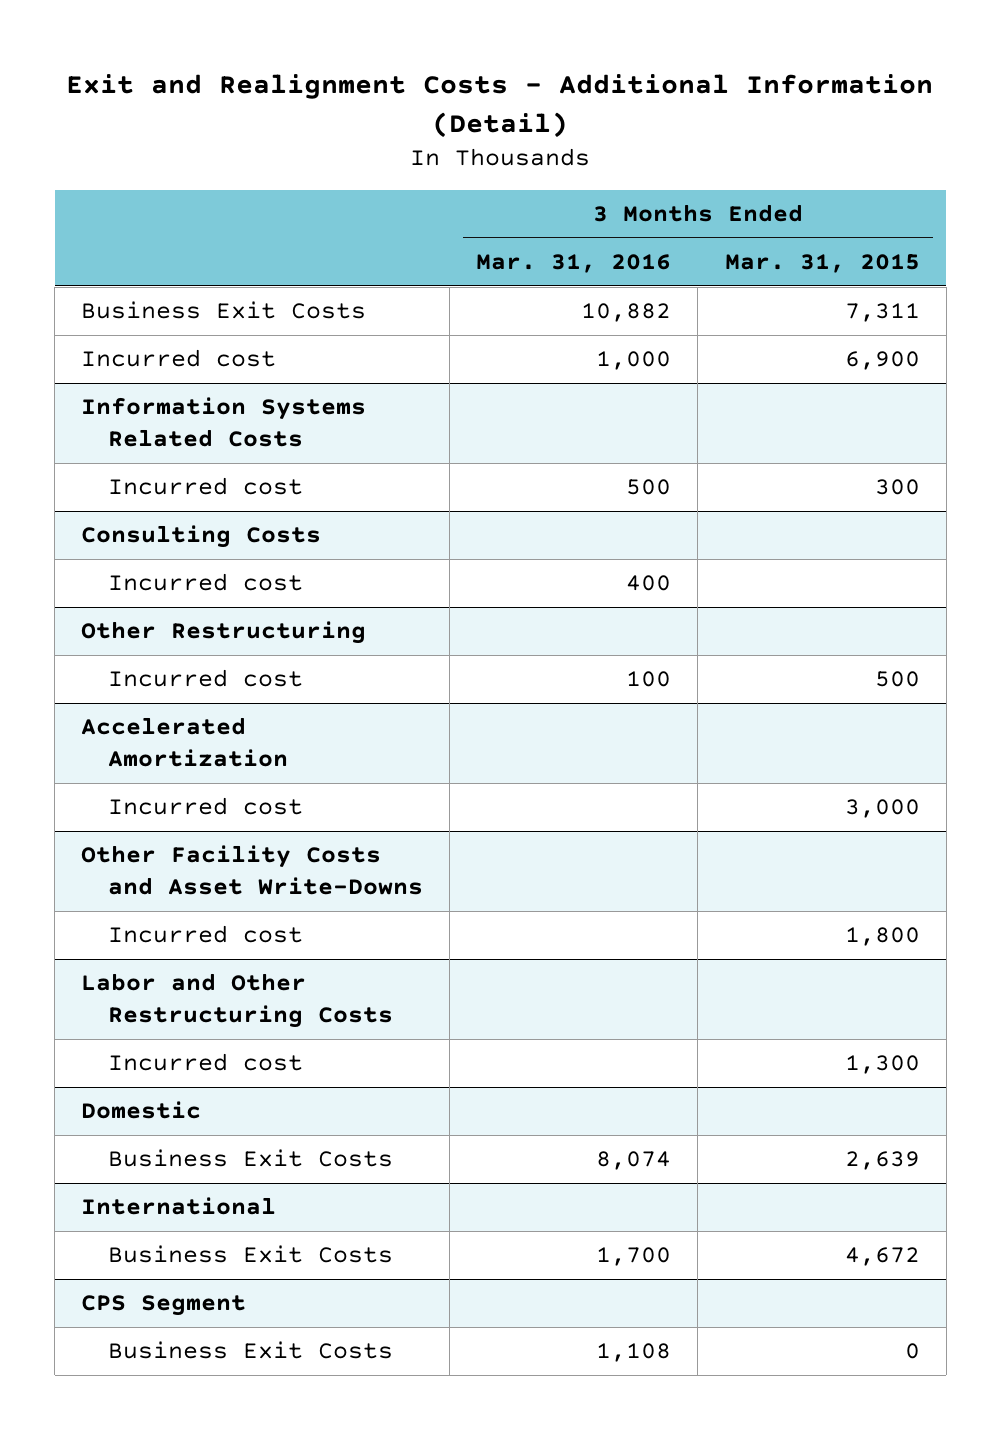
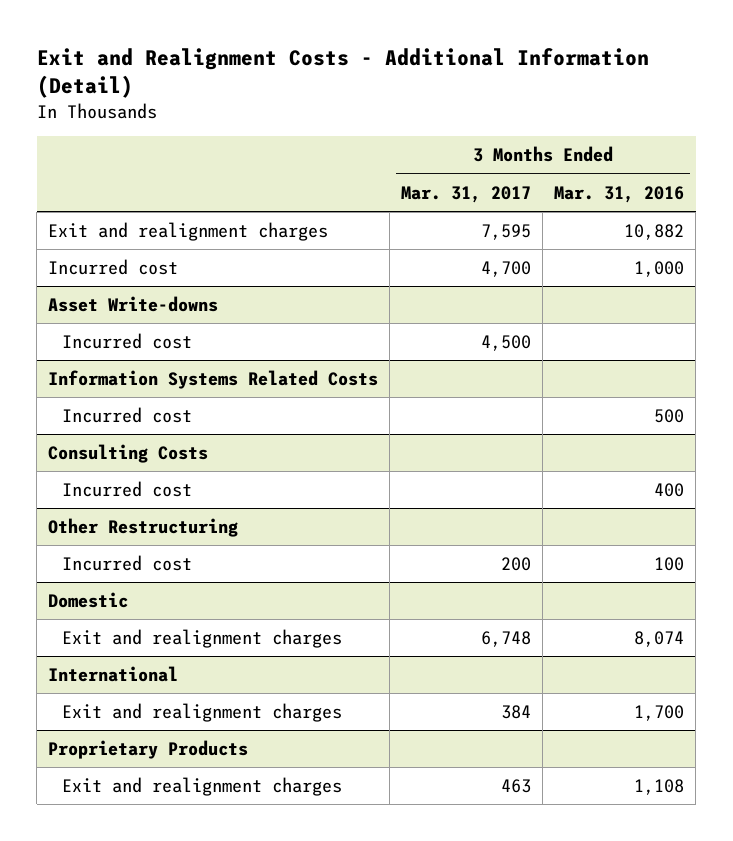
[724,254,920,274] Mar. 31, 2015 -> none
none -> [401,185,532,203] Mar. 31, 2017
[81,301,367,320] Business Exit Costs -> [48,222,329,242] Exit and realignment charges
none -> [48,296,219,313] Asset Write-downs
none -> [62,333,193,350] Incurred cost
[81,717,289,768] Accelerated Amortization -> none
[108,797,304,816] Incurred cost -> none
[81,845,424,896] Other Facility Costs and Asset Write-Downs -> none
[108,925,304,944] Incurred cost -> none
[81,973,394,1029] Labor and Other Restructuring Costs -> none
[108,1053,304,1072] Incurred cost -> none
[108,1149,394,1168] Business Exit Costs -> [62,629,343,649] Exit and realignment charges
[81,1295,247,1317] CPS Segment -> none
[108,1245,394,1264] Business Exit Costs -> [62,703,343,723] Exit and realignment charges
none -> [48,740,249,760] Proprietary Products
[108,1341,394,1360] Business Exit Costs -> [62,777,343,797] Exit and realignment charges

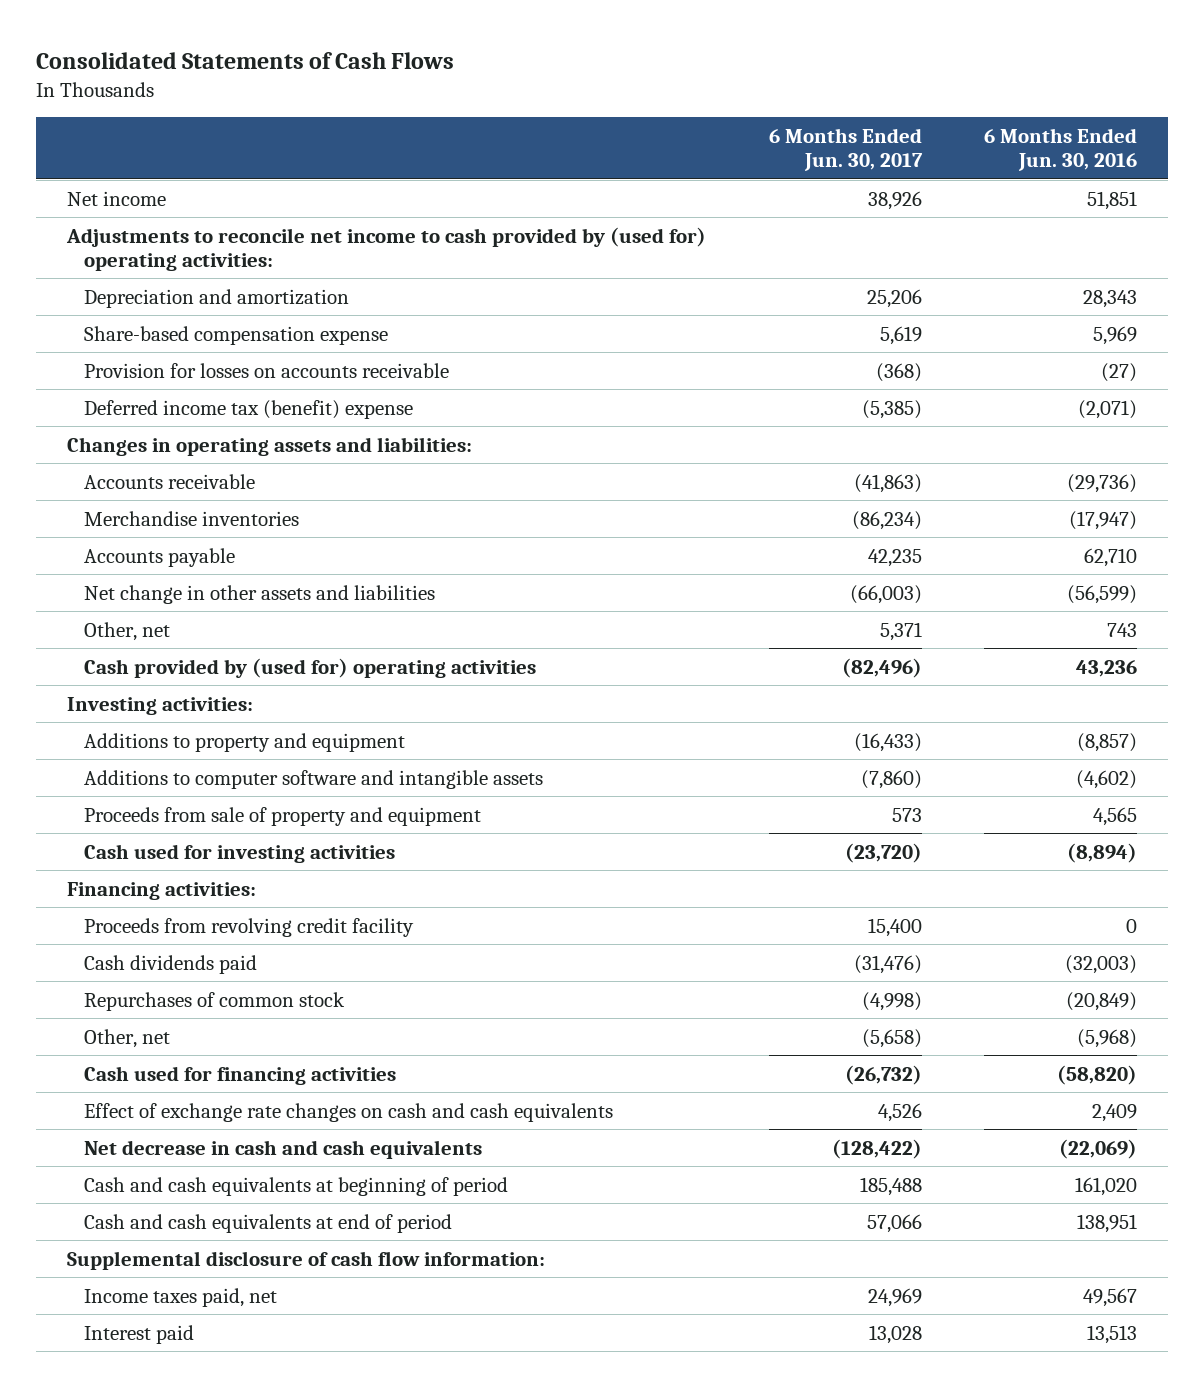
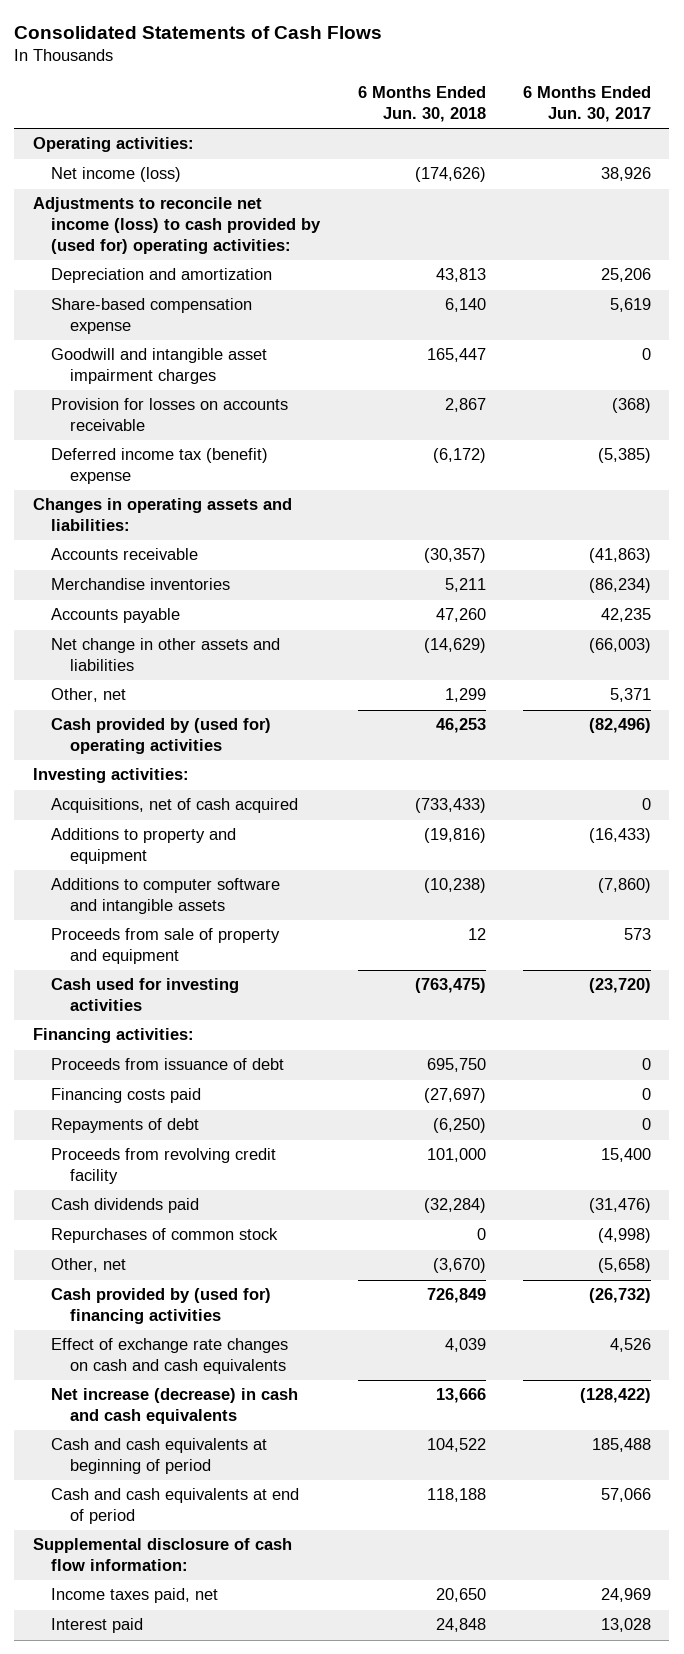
[983,128,1137,172] 6 Months Ended Jun. 30, 2016 -> none
none -> [357,86,486,123] 6 Months Ended Jun. 30, 2018
none -> [32,137,194,153] Operating activities:
[67,190,167,206] Net income -> [51,167,182,183] Net income (loss)
[66,226,707,271] Adjustments to reconcile net income to cash provided by (used for) operating activities: -> [32,197,322,255] Adjustments to reconcile net income (loss) to cash provided by (used for) operating activities:
none -> [51,348,268,385] Goodwill and intangible asset impairment charges
none -> [51,798,299,814] Acquisitions, net of cash acquired
none -> [51,1058,285,1071] Proceeds from issuance of debt
none -> [51,1088,202,1104] Financing costs paid
none -> [51,1118,200,1134] Repayments of debt
[84,1065,397,1085] Cash used for financing activities -> [51,1288,272,1325] Cash provided by (used for) financing activities
[84,1139,483,1159] Net decrease in cash and cash equivalents -> [51,1388,299,1425] Net increase (decrease) in cash and cash equivalents

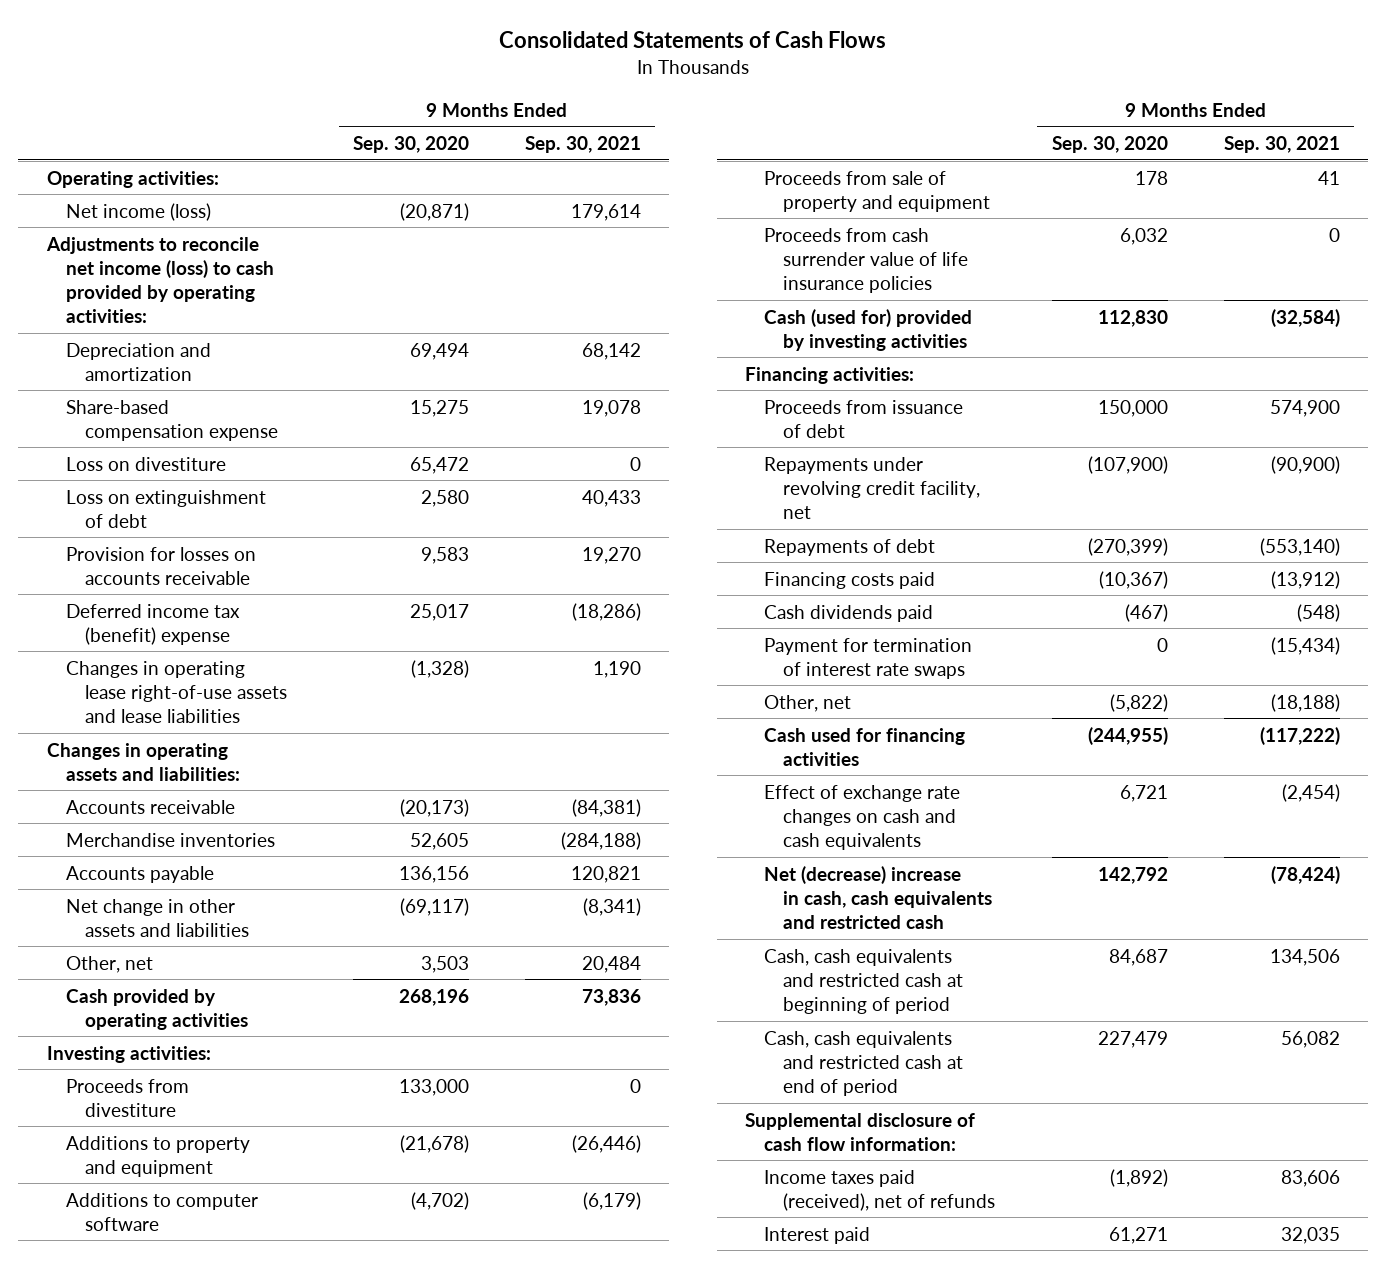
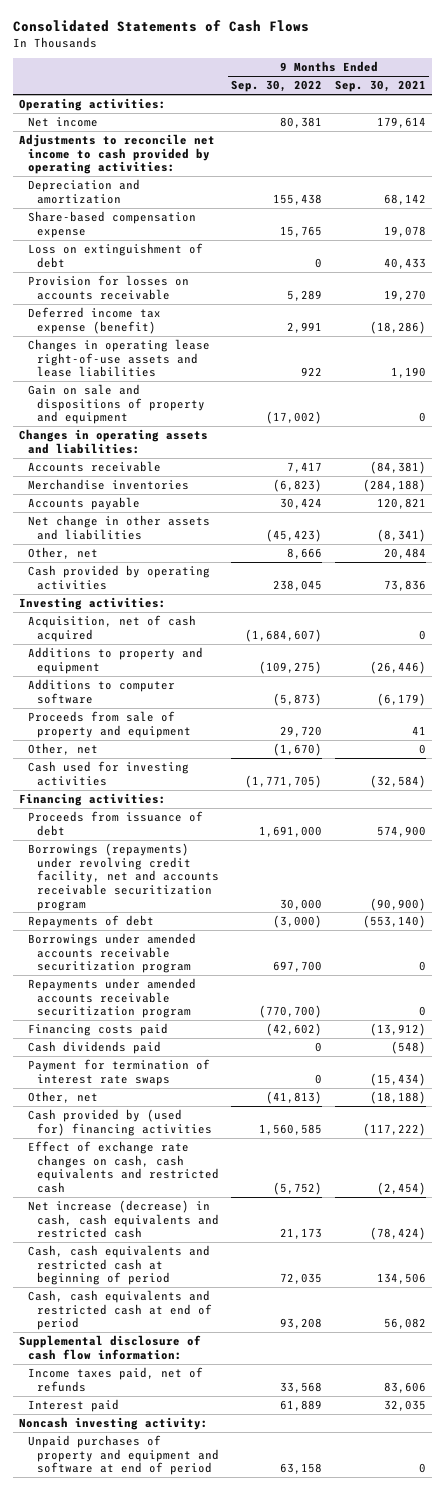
[352,136,469,154] Sep. 30, 2020 -> none
none -> [231,80,323,93] Sep. 30, 2022
[65,202,211,221] Net income (loss) -> [27,117,98,128] Net income
[45,236,274,324] Adjustments to reconcile net income (loss) to cash provided by operating activities: -> [19,134,216,175] Adjustments to reconcile net income to cash provided by operating activities:
[65,456,226,471] Loss on divestiture -> none
[65,603,240,645] Deferred income tax (benefit) expense -> [27,307,161,334] Deferred income tax expense (benefit)
none -> [27,384,205,425] Gain on sale and dispositions of property and equipment
[65,1078,189,1117] Proceeds from divestiture -> none
none -> [27,615,196,642] Acquisition, net of cash acquired
[764,227,969,293] Proceeds from cash surrender value of life insurance policies -> none
none -> [27,743,98,756] Other, net
[764,308,973,351] Cash (used for) provided by investing activities -> [27,761,189,786] Cash used for investing activities
[764,456,981,519] Repayments under revolving credit facility, net -> [27,843,219,911] Borrowings (repayments) under revolving credit facility, net and accounts receivable securitization program
none -> [27,933,196,974] Borrowings under amended accounts receivable securitization program
none -> [27,978,196,1019] Repayments under amended accounts receivable securitization program
[764,727,966,766] Cash used for financing activities -> [27,1109,212,1136] Cash provided by (used for) financing activities
[764,784,961,850] Effect of exchange rate changes on cash and cash equivalents -> [27,1141,219,1193] Effect of exchange rate changes on cash, cash equivalents and restricted cash
[764,865,993,929] Net (decrease) increase in cash, cash equivalents and restricted cash -> [27,1200,219,1239] Net increase (decrease) in cash, cash equivalents and restricted cash
[764,1169,996,1211] Income taxes paid (received), net of refunds -> [27,1367,203,1392] Income taxes paid, net of refunds
none -> [19,1417,209,1431] Noncash investing activity:
none -> [27,1435,219,1476] Unpaid purchases of property and equipment and software at end of period

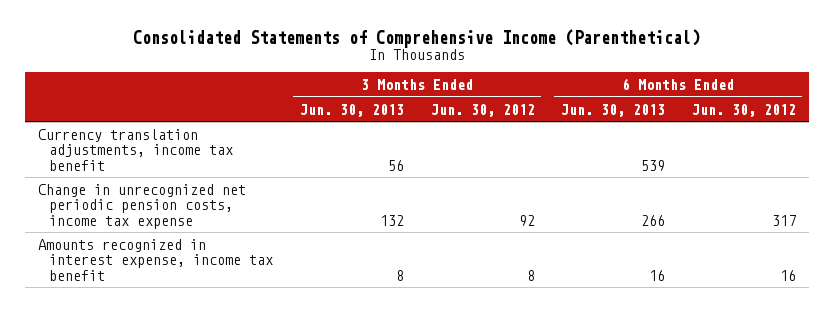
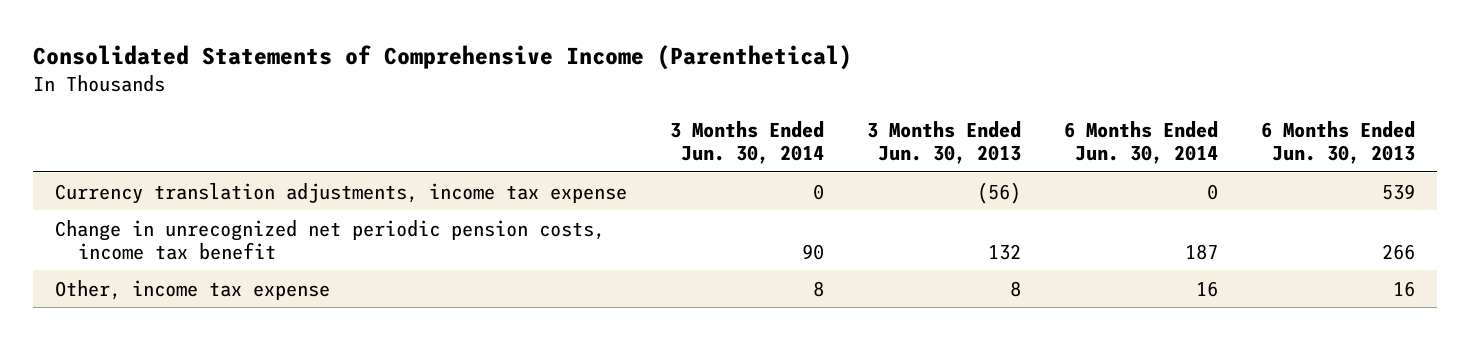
[430,103,535,117] Jun. 30, 2012 -> none
[691,103,796,117] Jun. 30, 2012 -> none
none -> [669,120,824,165] 3 Months Ended Jun. 30, 2014
none -> [1064,120,1219,165] 6 Months Ended Jun. 30, 2014
[37,128,234,171] Currency translation adjustments, income tax benefit -> [54,182,627,204] Currency translation adjustments, income tax expense
[388,159,405,171] 56 -> [977,181,1022,204] (56)
[37,183,246,229] Change in unrecognized net periodic pension costs, income tax expense -> [54,219,605,260] Change in unrecognized net periodic pension costs, income tax benefit
[37,238,274,281] Amounts recognized in interest expense, income tax benefit -> [54,279,330,300] Other, income tax expense

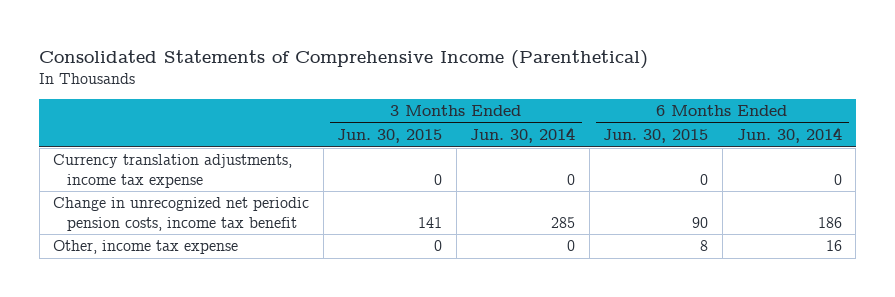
[867,120,1022,165] 3 Months Ended Jun. 30, 2013 -> none
[1261,120,1416,165] 6 Months Ended Jun. 30, 2013 -> none
none -> [337,129,443,144] Jun. 30, 2015
none -> [603,129,709,144] Jun. 30, 2015
[801,243,824,260] 90 -> [551,216,576,228] 285
[1185,243,1219,260] 187 -> [817,216,842,228] 186
[812,280,824,297] 8 -> [567,240,576,252] 0

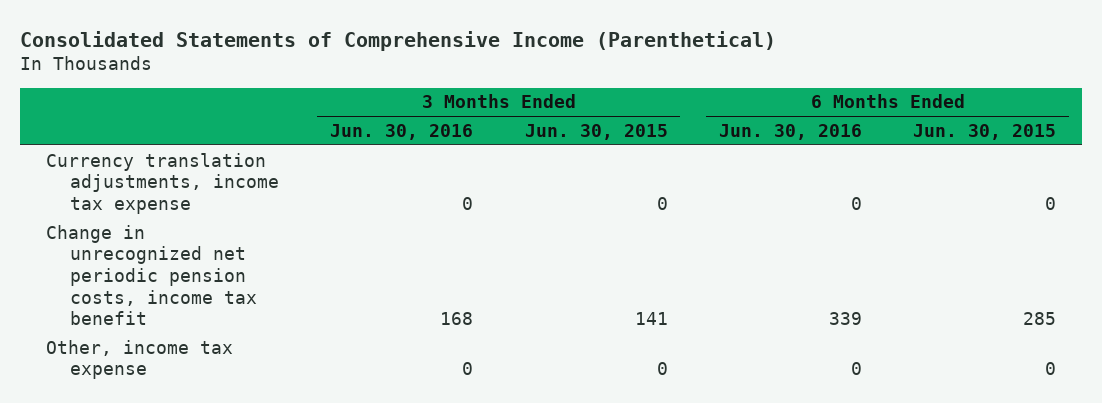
[470,127,576,144] Jun. 30, 2014 -> none
[736,127,842,144] Jun. 30, 2014 -> none
none -> [330,123,474,140] Jun. 30, 2016
none -> [718,123,862,140] Jun. 30, 2016
[692,216,709,228] 90 -> [1023,312,1057,326] 285
[700,240,709,252] 8 -> [1045,362,1057,376] 0

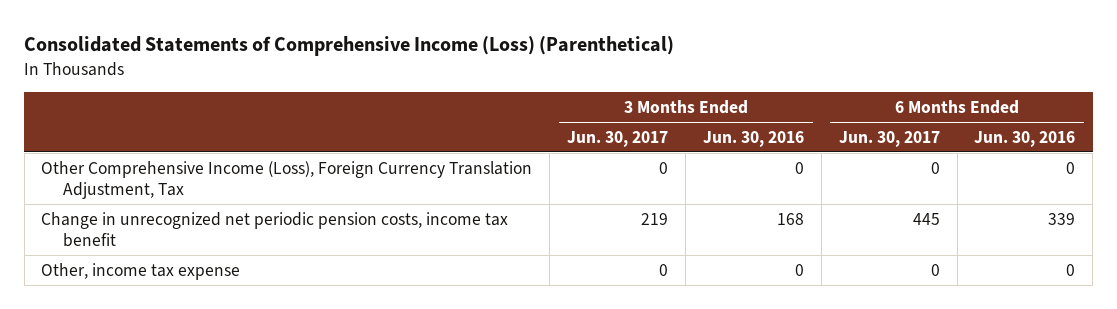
[19,30,776,51] Consolidated Statements of Comprehensive Income (Parenthetical) -> [24,36,675,57] Consolidated Statements of Comprehensive Income (Loss) (Parenthetical)
[524,123,668,140] Jun. 30, 2015 -> none
[913,123,1057,140] Jun. 30, 2015 -> none
none -> [567,130,669,147] Jun. 30, 2017
none -> [838,130,940,147] Jun. 30, 2017
[45,152,279,215] Currency translation adjustments, income tax expense -> [41,160,533,199] Other Comprehensive Income (Loss), Foreign Currency Translation Adjustment, Tax

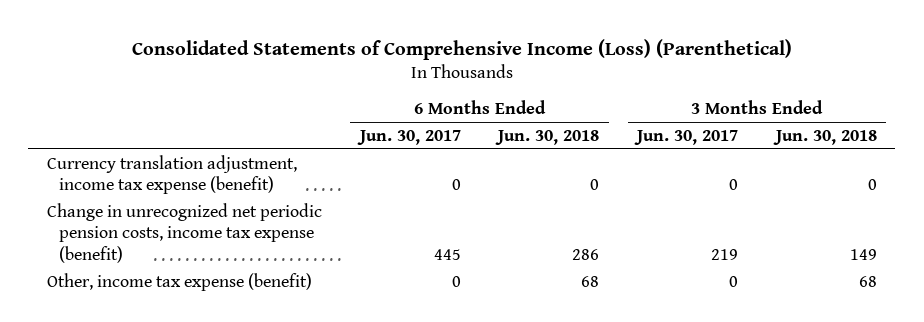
[702,130,804,147] Jun. 30, 2016 -> none
[974,130,1076,147] Jun. 30, 2016 -> none
none -> [495,129,600,145] Jun. 30, 2018
none -> [772,129,877,145] Jun. 30, 2018
[41,160,533,199] Other Comprehensive Income (Loss), Foreign Currency Translation Adjustment, Tax -> [47,154,298,195] Currency translation adjustment, income tax expense (benefit)
[41,211,509,247] Change in unrecognized net periodic pension costs, income tax benefit -> [47,202,323,263] Change in unrecognized net periodic pension costs, income tax expense (benefit)
[41,262,241,280] Other, income tax expense -> [47,272,313,291] Other, income tax expense (benefit)

